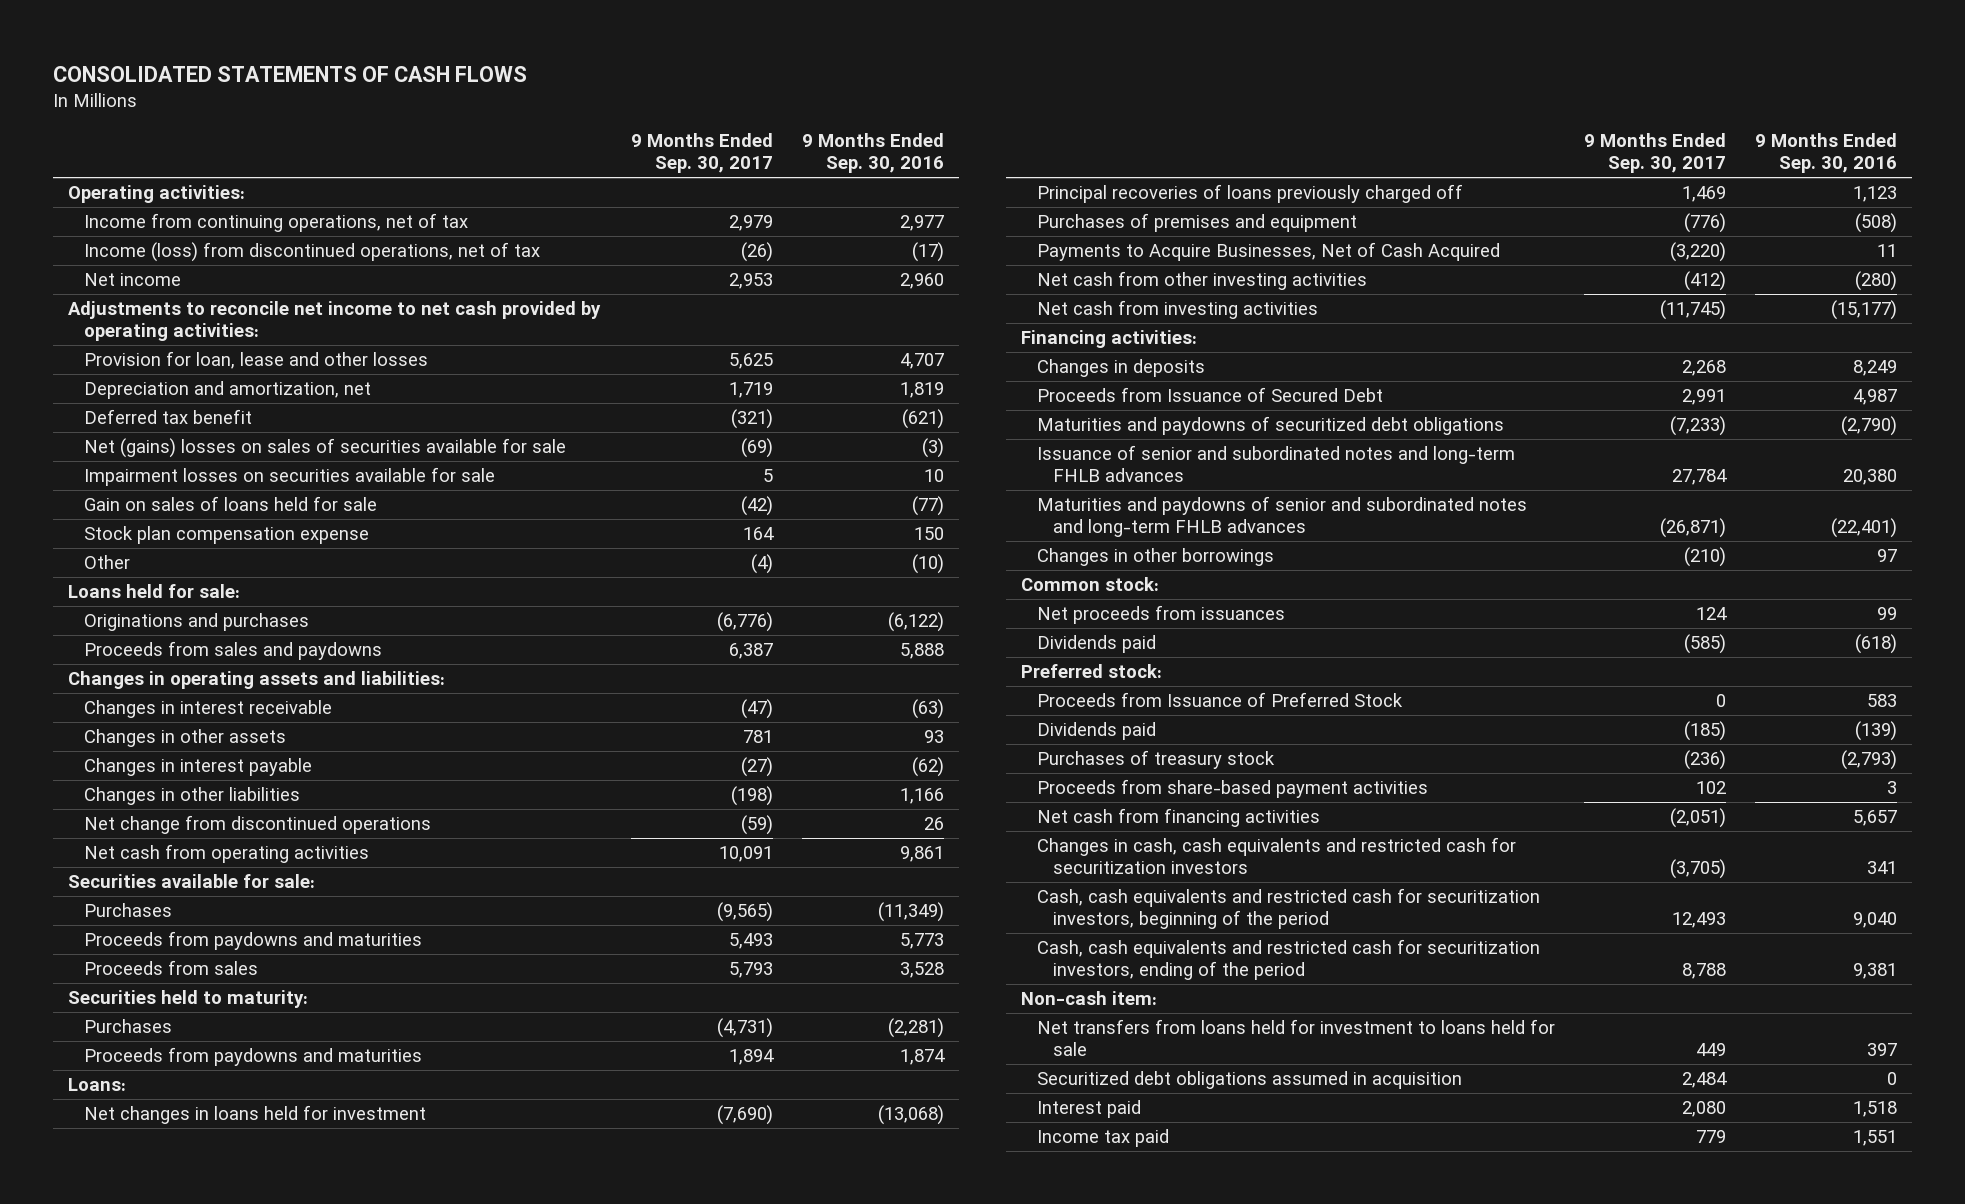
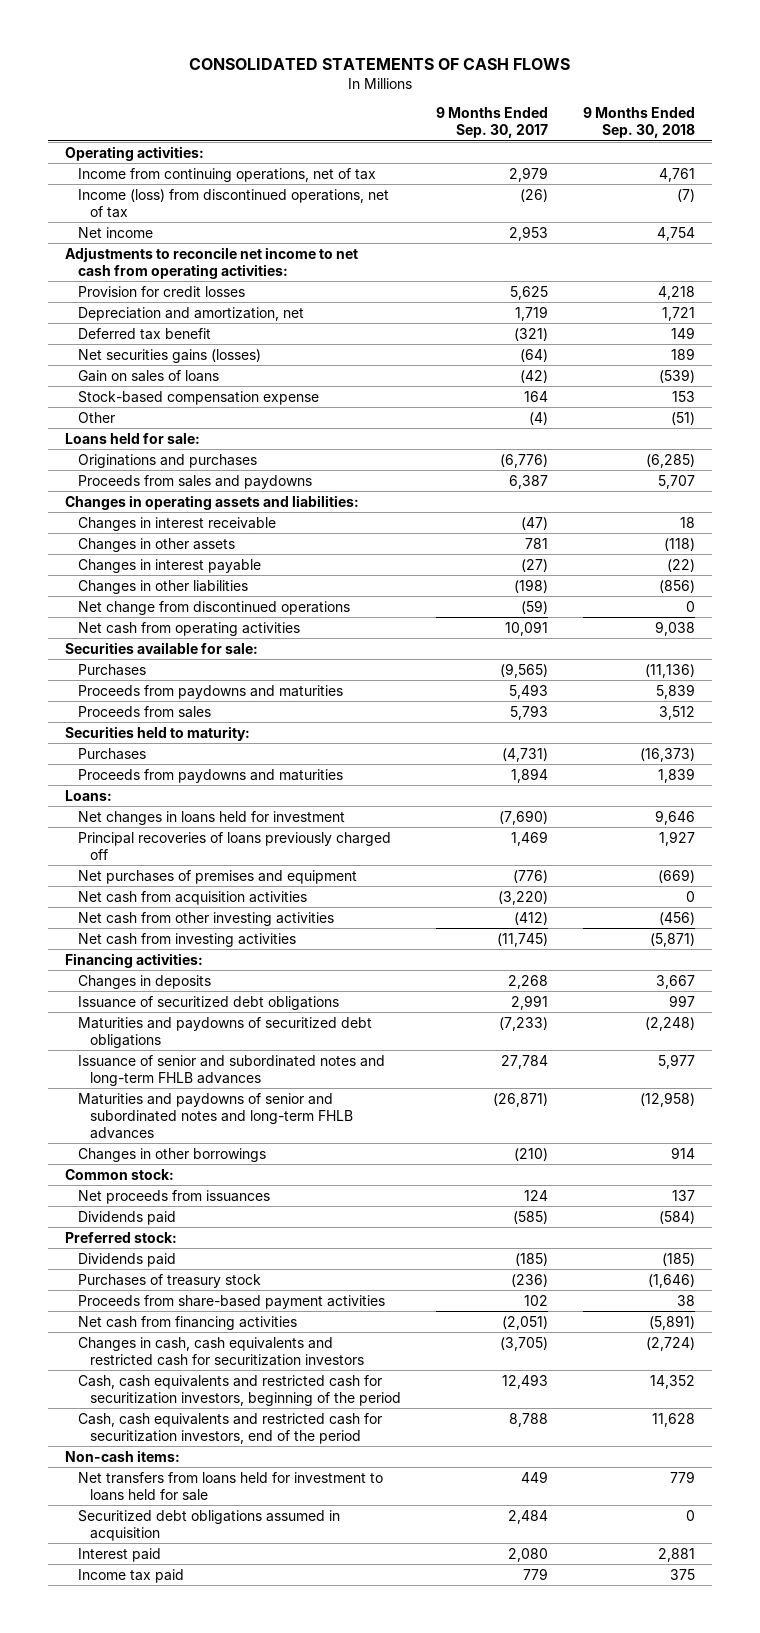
[802,133,945,174] 9 Months Ended Sep. 30, 2016 -> none
none -> [582,107,695,139] 9 Months Ended Sep. 30, 2018
[67,301,601,342] Adjustments to reconcile net income to net cash provided by operating activities: -> [65,246,359,279] Adjustments to reconcile net income to net cash from operating activities:
[83,351,428,370] Provision for loan, lease and other losses -> [77,285,245,297] Provision for credit losses
[83,438,566,459] Net (gains) losses on sales of securities available for sale -> none
[83,467,495,487] Impairment losses on securities available for sale -> none
none -> [77,348,261,363] Net securities gains (losses)
[83,496,377,512] Gain on sales of loans held for sale -> [77,369,219,382] Gain on sales of loans
[83,526,369,545] Stock plan compensation expense -> [77,390,319,405] Stock-based compensation expense
[1036,213,1357,233] Purchases of premises and equipment -> [77,869,357,884] Net purchases of premises and equipment
[1036,242,1500,262] Payments to Acquire Businesses, Net of Cash Acquired -> [77,890,307,905] Net cash from acquisition activities
[1036,387,1383,403] Proceeds from Issuance of Secured Debt -> [77,995,339,1010] Issuance of securitized debt obligations
[1036,692,1403,708] Proceeds from Issuance of Preferred Stock -> none
[1036,939,1540,981] Cash, cash equivalents and restricted cash for securitization investors, ending of the period -> [77,1412,382,1444] Cash, cash equivalents and restricted cash for securitization investors, end of the period
[1020,991,1157,1006] Non-cash item: -> [65,1449,181,1462] Non-cash items:

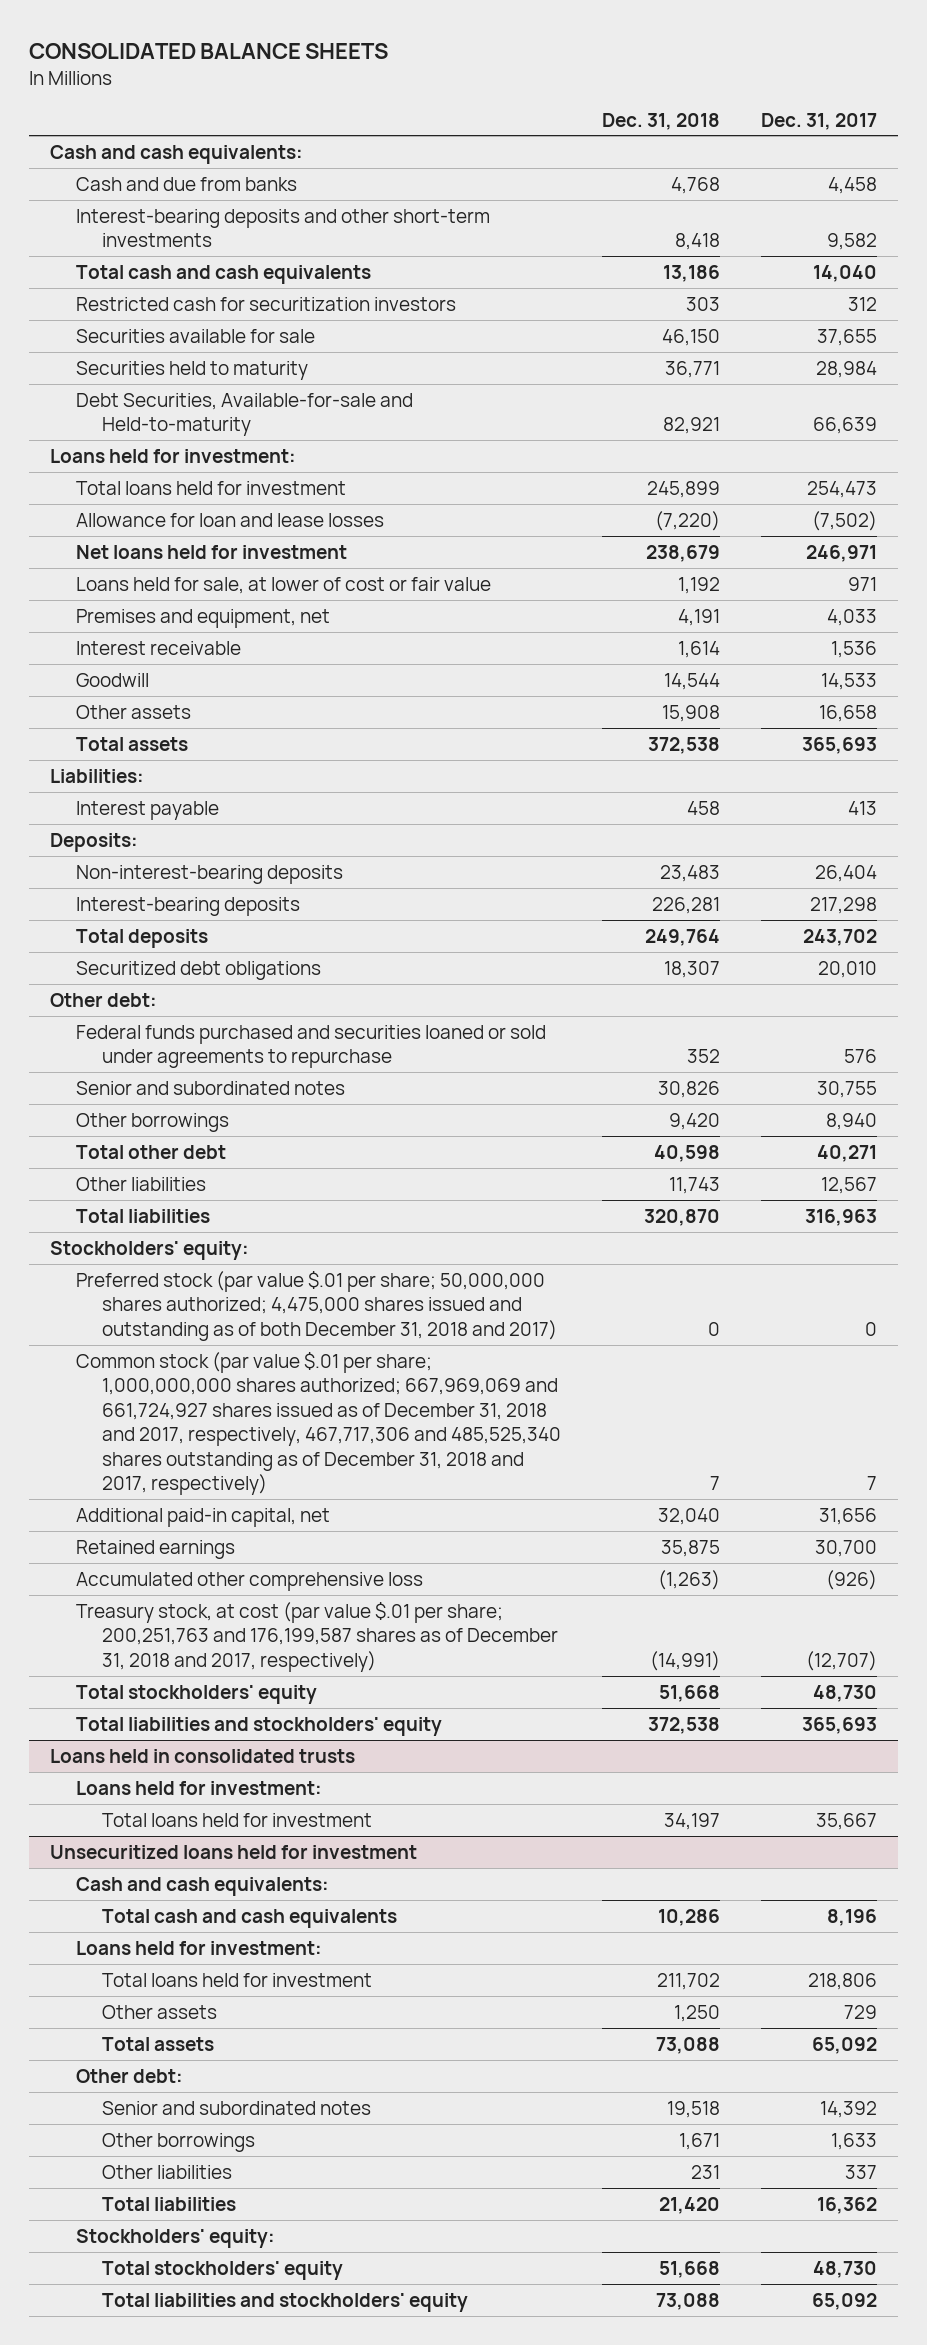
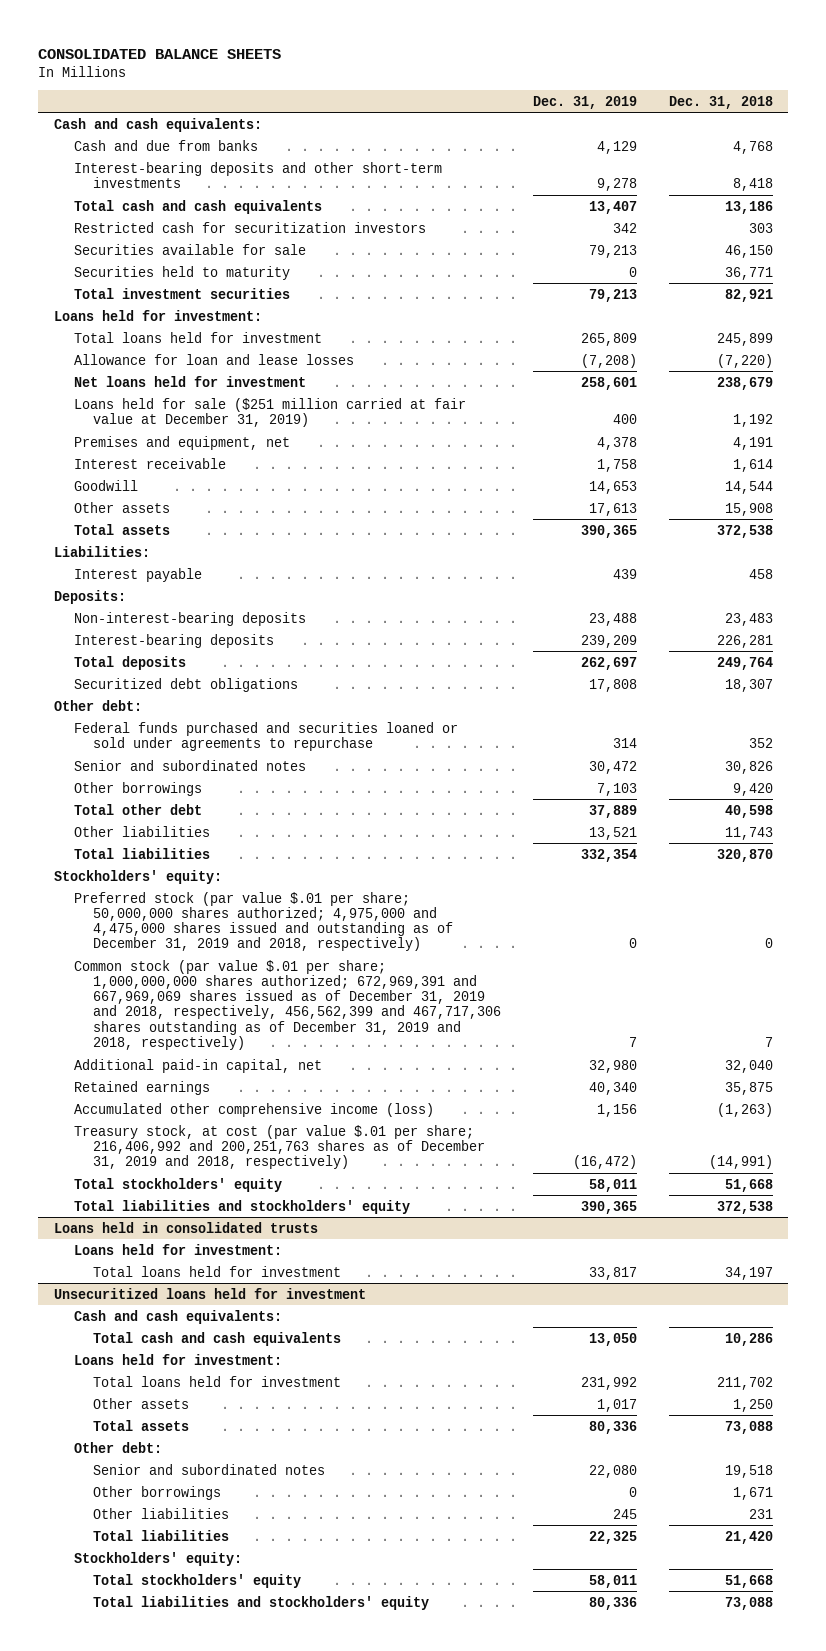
[761,112,878,130] Dec. 31, 2017 -> none
none -> [532,95,637,109] Dec. 31, 2019
[75,392,413,437] Debt Securities, Available-for-sale and Held-to-maturity -> [73,287,290,299] Total investment securities
[75,576,491,594] Loans held for sale, at lower of cost or fair value -> [73,397,466,427] Loans held for sale ($251 million carried at fair value at December 31, 2019)
[75,1270,558,1341] Preferred stock (par value $.01 per share; 50,000,000 shares authorized; 4,475,000 shares issued and outstanding as of both December 31, 2018 and 2017) -> [73,891,454,952] Preferred stock (par value $.01 per share; 50,000,000 shares authorized; 4,975,000 and 4,475,000 shares issued and outstanding as of December 31, 2019 and 2018, respectively)
[75,1351,562,1496] Common stock (par value $.01 per share; 1,000,000,000 shares authorized; 667,969,069 and 661,724,927 shares issued as of December 31, 2018 and 2017, respectively, 467,717,306 and 485,525,340 shares outstanding as of December 31, 2018 and 2017, respectively) -> [73,959,502,1051] Common stock (par value $.01 per share; 1,000,000,000 shares authorized; 672,969,391 and 667,969,069 shares issued as of December 31, 2019 and 2018, respectively, 456,562,399 and 467,717,306 shares outstanding as of December 31, 2019 and 2018, respectively)
[75,1571,423,1591] Accumulated other comprehensive loss -> [73,1102,434,1117] Accumulated other comprehensive income (loss)
[75,1601,559,1672] Treasury stock, at cost (par value $.01 per share; 200,251,763 and 176,199,587 shares as of December 31, 2018 and 2017, respectively) -> [73,1124,486,1170] Treasury stock, at cost (par value $.01 per share; 216,406,992 and 200,251,763 shares as of December 31, 2019 and 2018, respectively)

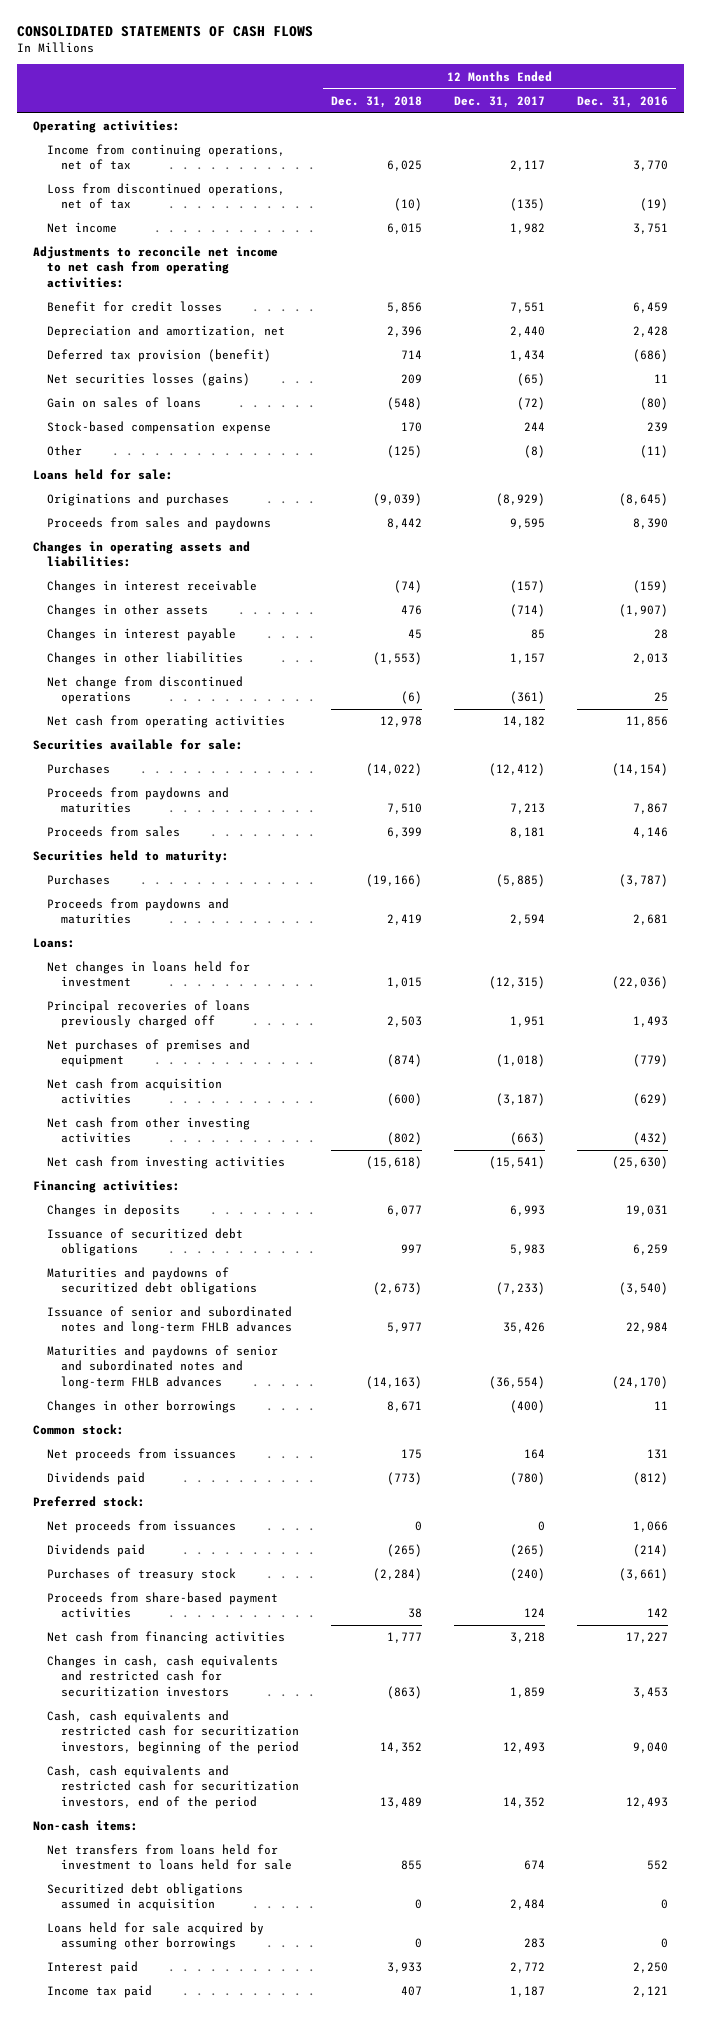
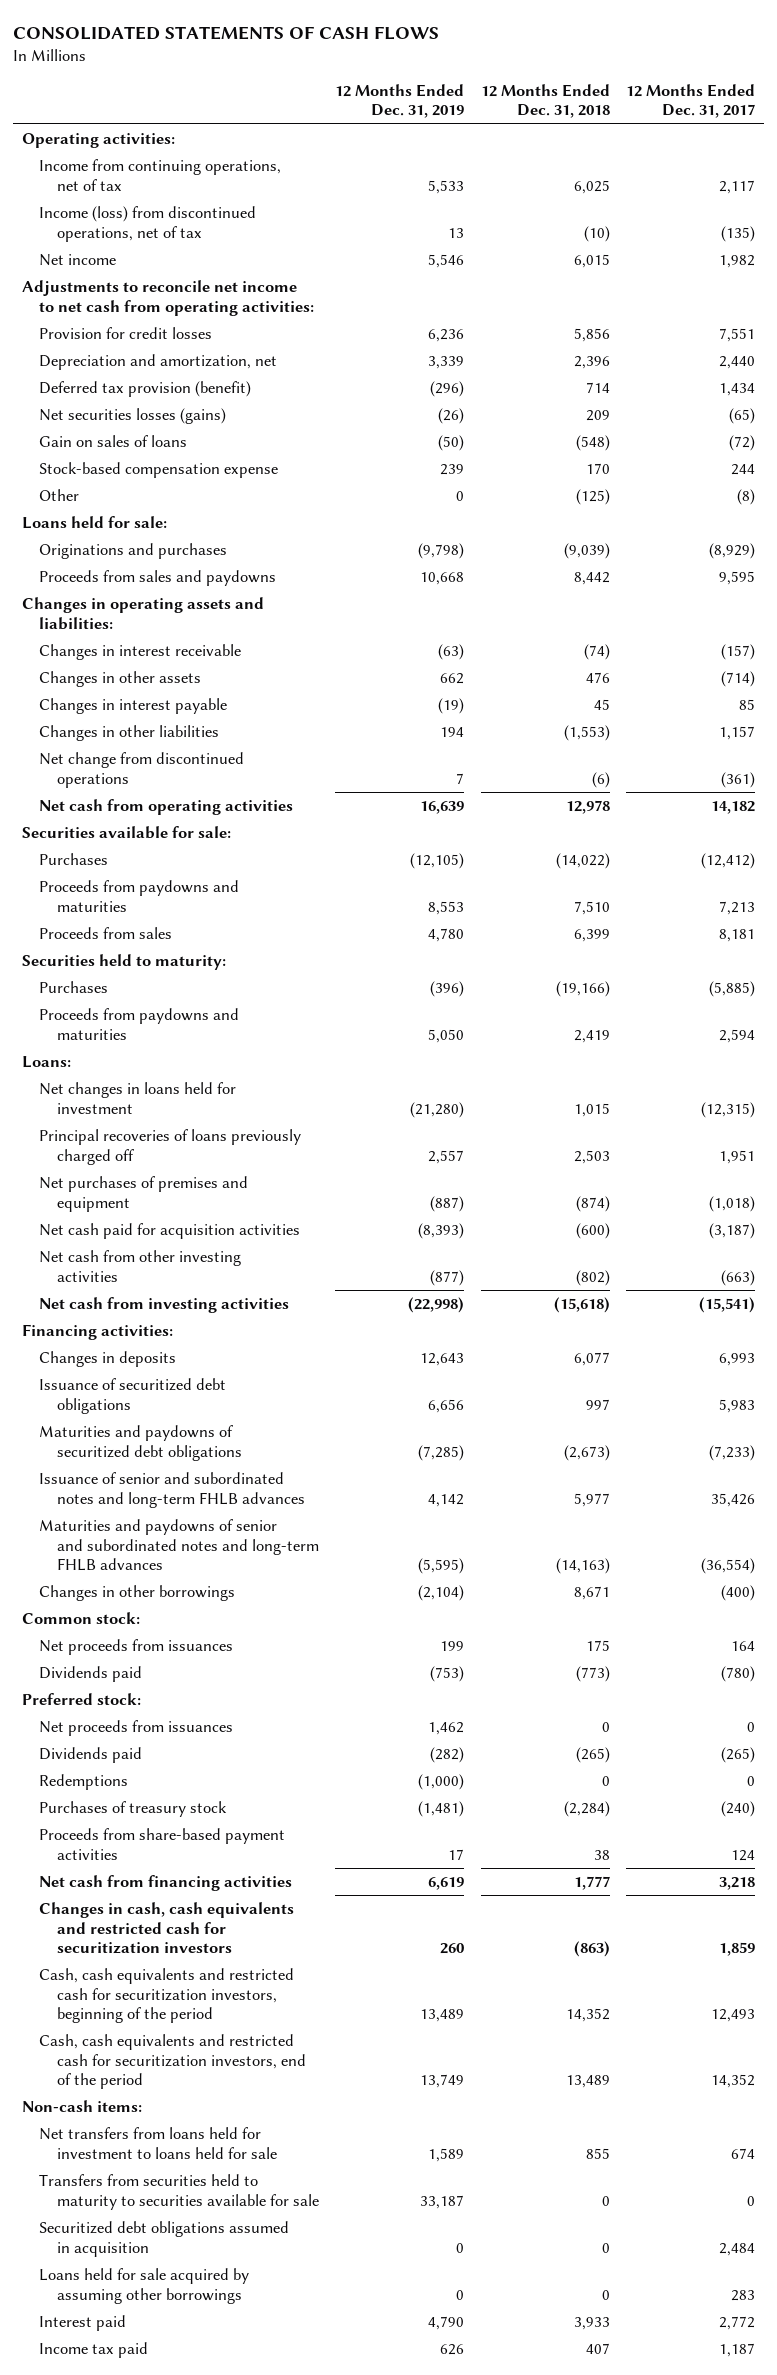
[577,95,669,108] Dec. 31, 2016 -> none
none -> [335,83,465,119] 12 Months Ended Dec. 31, 2019
[47,183,286,210] Loss from discontinued operations, net of tax -> [39,206,257,242] Income (loss) from discontinued operations, net of tax
[47,301,223,313] Benefit for credit losses -> [39,327,213,340] Provision for credit losses
[47,1078,223,1105] Net cash from acquisition activities -> [39,1223,301,1240] Net cash paid for acquisition activities
none -> [39,1774,129,1791] Redemptions
none -> [39,2174,319,2210] Transfers from securities held to maturity to securities available for sale

